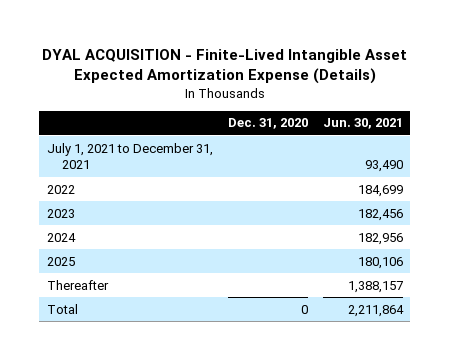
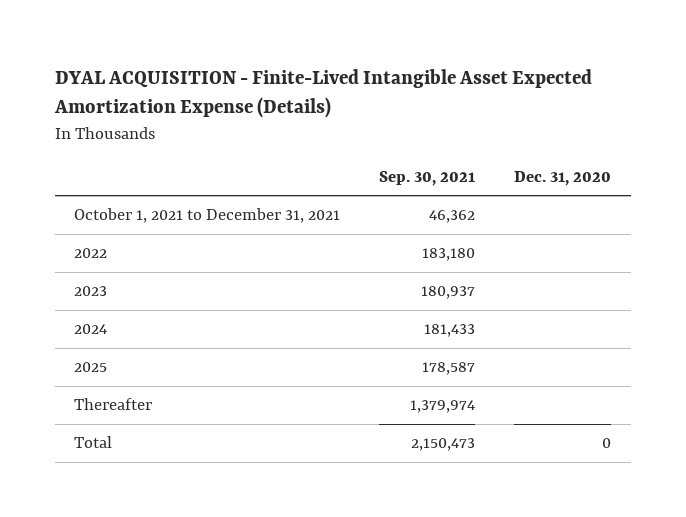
[322,118,403,130] Jun. 30, 2021 -> none
none -> [379,170,476,186] Sep. 30, 2021
[46,142,213,170] July 1, 2021 to December 31, 2021 -> [74,208,341,224] October 1, 2021 to December 31, 2021

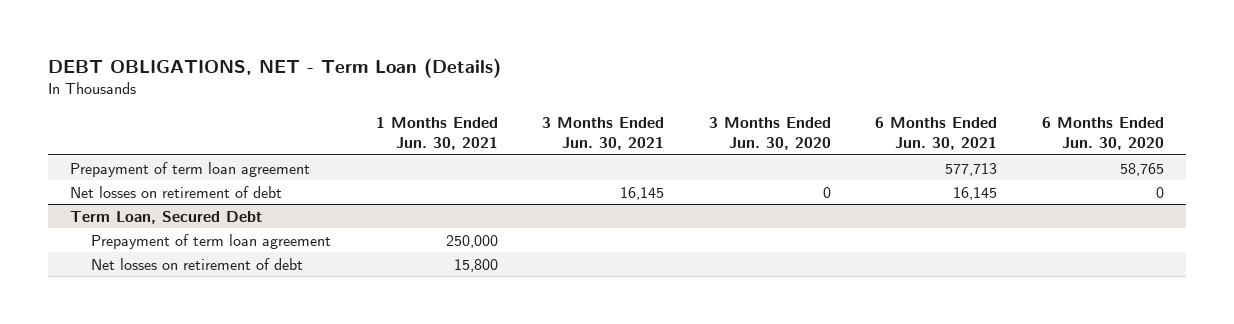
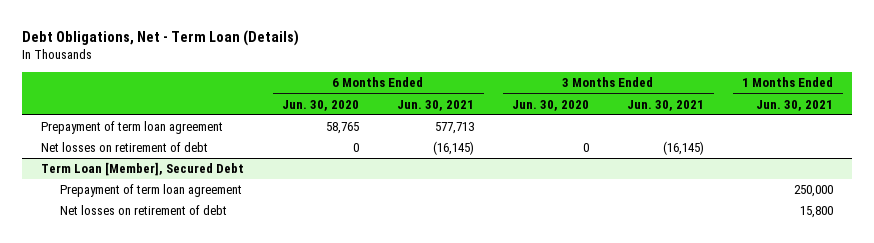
[47,57,501,78] DEBT OBLIGATIONS, NET - Term Loan (Details) -> [22,29,300,46] Debt Obligations, Net - Term Loan (Details)
[620,186,665,200] 16,145 -> [663,141,705,156] (16,145)
[953,186,998,200] 16,145 -> [433,141,475,156] (16,145)
[69,210,262,224] Term Loan, Secured Debt -> [41,162,245,177] Term Loan [Member], Secured Debt

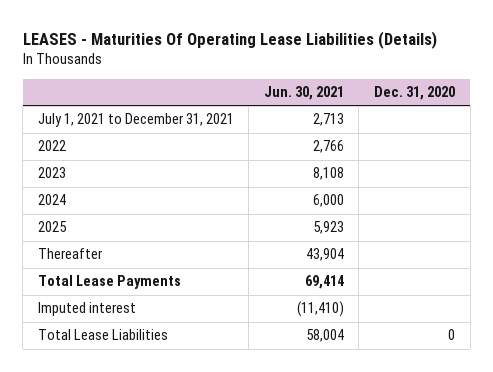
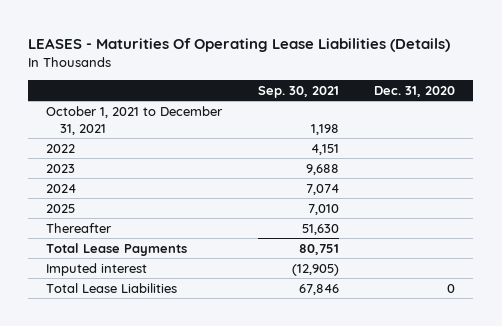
[263,86,344,101] Jun. 30, 2021 -> none
none -> [257,85,339,98] Sep. 30, 2021
[37,113,234,128] July 1, 2021 to December 31, 2021 -> [46,105,224,135] October 1, 2021 to December 31, 2021

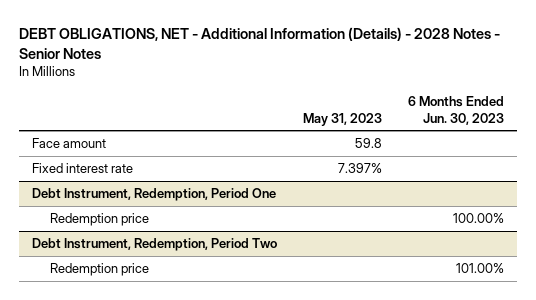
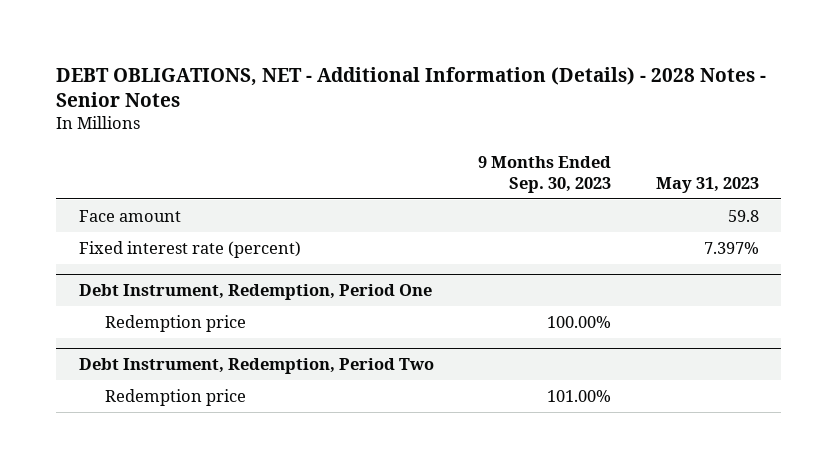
[408,96,505,125] 6 Months Ended Jun. 30, 2023 -> none
none -> [478,155,612,194] 9 Months Ended Sep. 30, 2023
[32,163,134,174] Fixed interest rate -> [78,240,301,258] Fixed interest rate (percent)

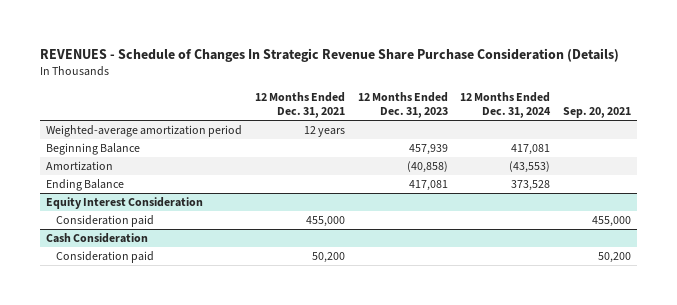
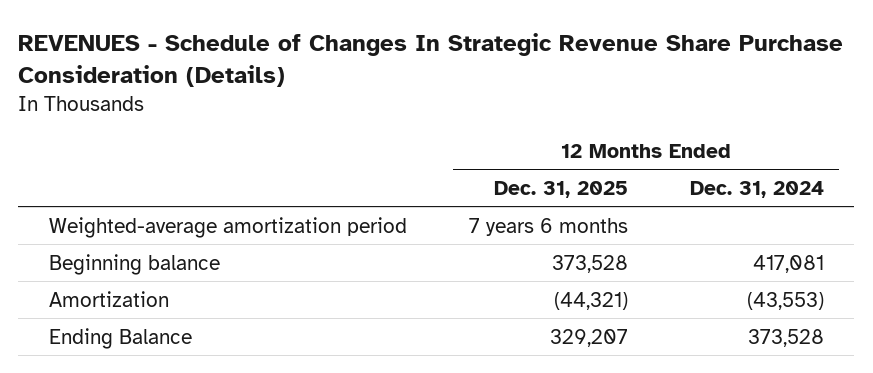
[255,91,346,119] 12 Months Ended Dec. 31, 2021 -> none
[357,91,448,119] 12 Months Ended Dec. 31, 2023 -> none
[563,107,632,119] Sep. 20, 2021 -> none
none -> [493,180,628,198] Dec. 31, 2025
[46,143,141,156] Beginning Balance -> [49,253,221,275] Beginning balance
[46,197,204,210] Equity Interest Consideration -> none
[56,215,155,228] Consideration paid -> none
[46,233,149,244] Cash Consideration -> none
[56,251,155,264] Consideration paid -> none

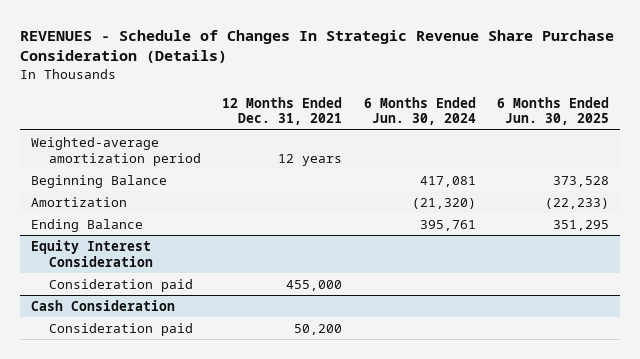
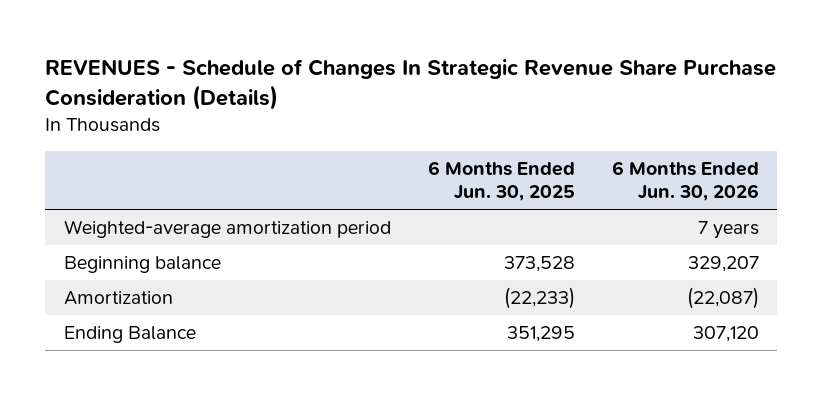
[222,96,343,126] 12 Months Ended Dec. 31, 2021 -> none
[363,96,476,126] 6 Months Ended Jun. 30, 2024 -> none
none -> [611,160,759,202] 6 Months Ended Jun. 30, 2026
[30,174,167,188] Beginning Balance -> [63,256,221,274] Beginning balance
[30,239,153,267] Equity Interest Consideration -> none
[48,278,193,292] Consideration paid -> none
[30,299,175,311] Cash Consideration -> none
[48,322,193,336] Consideration paid -> none

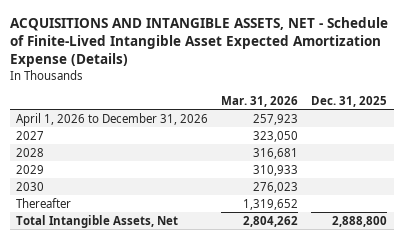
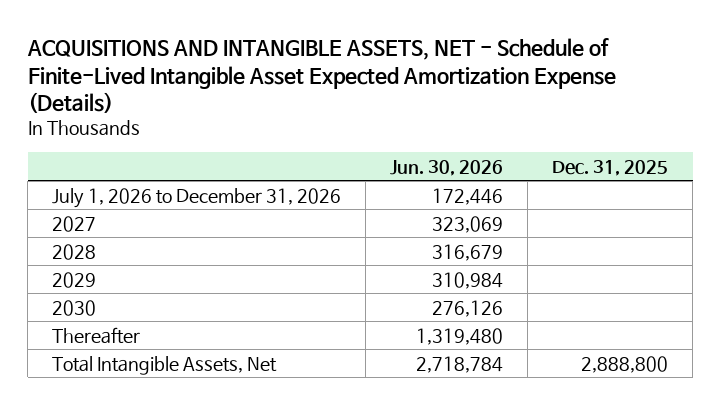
[221,95,299,107] Mar. 31, 2026 -> none
none -> [390,159,504,176] Jun. 30, 2026
[16,112,209,126] April 1, 2026 to December 31, 2026 -> [52,187,342,208] July 1, 2026 to December 31, 2026

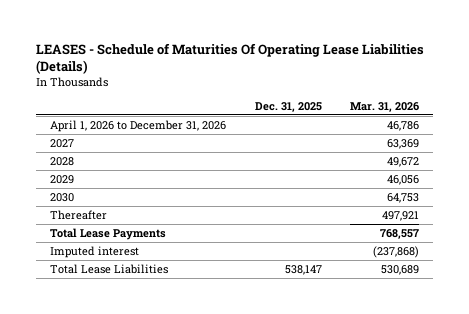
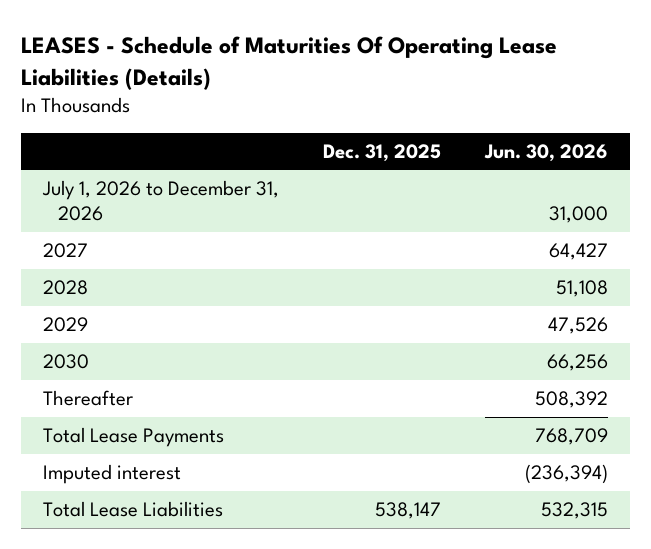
[349,101,419,112] Mar. 31, 2026 -> none
none -> [483,143,608,162] Jun. 30, 2026
[50,119,227,132] April 1, 2026 to December 31, 2026 -> [42,180,280,221] July 1, 2026 to December 31, 2026

